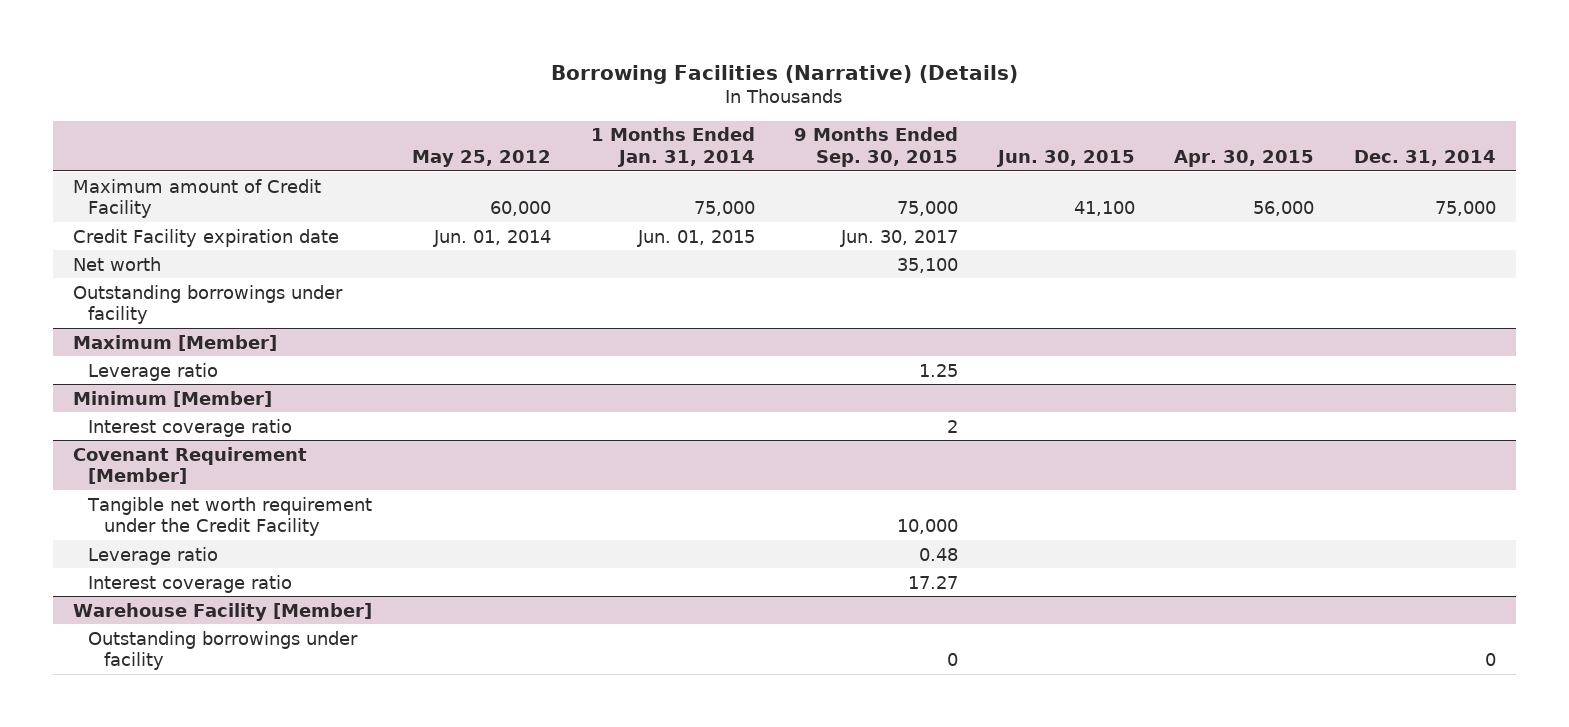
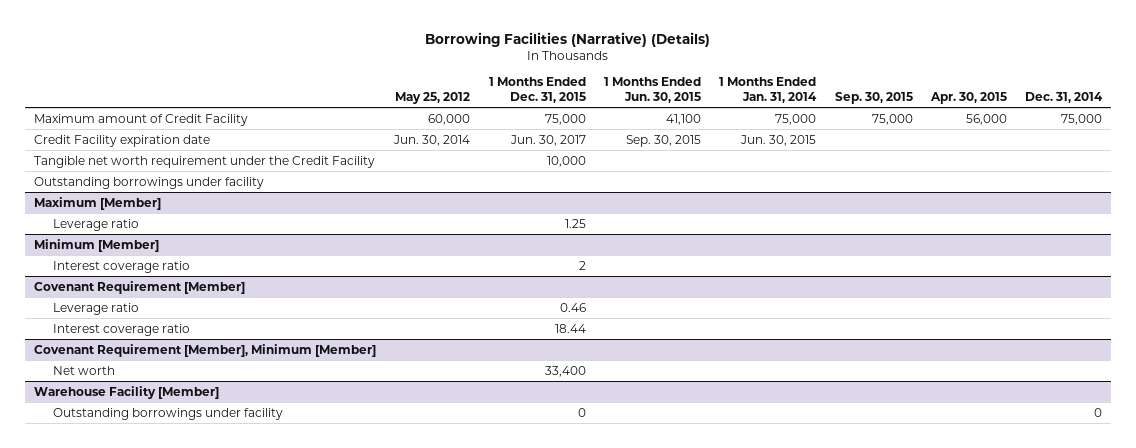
[794,127,959,167] 9 Months Ended Sep. 30, 2015 -> none
[995,149,1135,167] Jun. 30, 2015 -> none
none -> [488,77,586,103] 1 Months Ended Dec. 31, 2015
none -> [604,77,702,103] 1 Months Ended Jun. 30, 2015
none -> [834,91,913,104] Sep. 30, 2015
[72,256,161,271] Net worth -> none
[432,229,551,247] Jun. 01, 2014 -> [393,134,471,146] Jun. 30, 2014
[636,229,755,247] Jun. 01, 2015 -> [740,134,817,146] Jun. 30, 2015
none -> [34,155,376,168] Tangible net worth requirement under the Credit Facility
[87,496,373,537] Tangible net worth requirement under the Credit Facility -> none
none -> [34,343,377,357] Covenant Requirement [Member], Minimum [Member]
none -> [53,365,116,375] Net worth

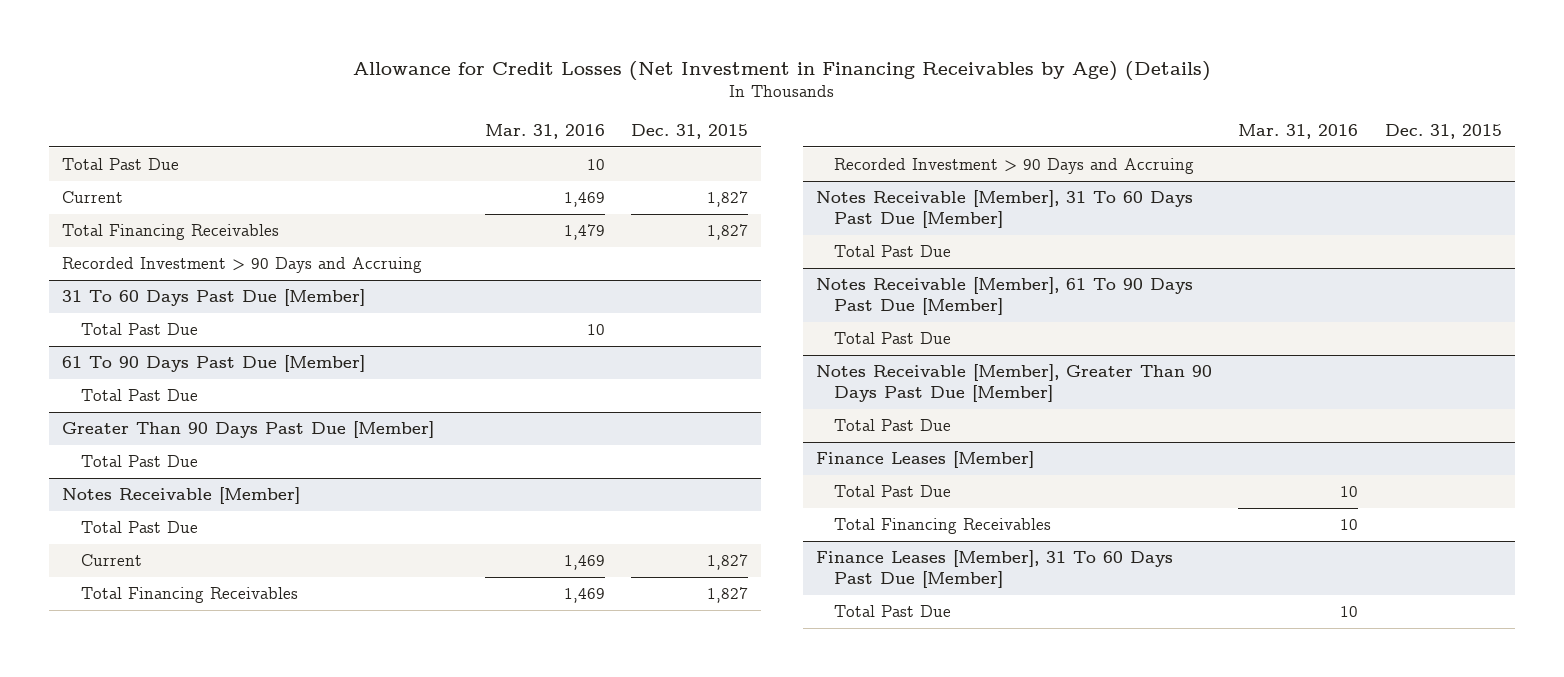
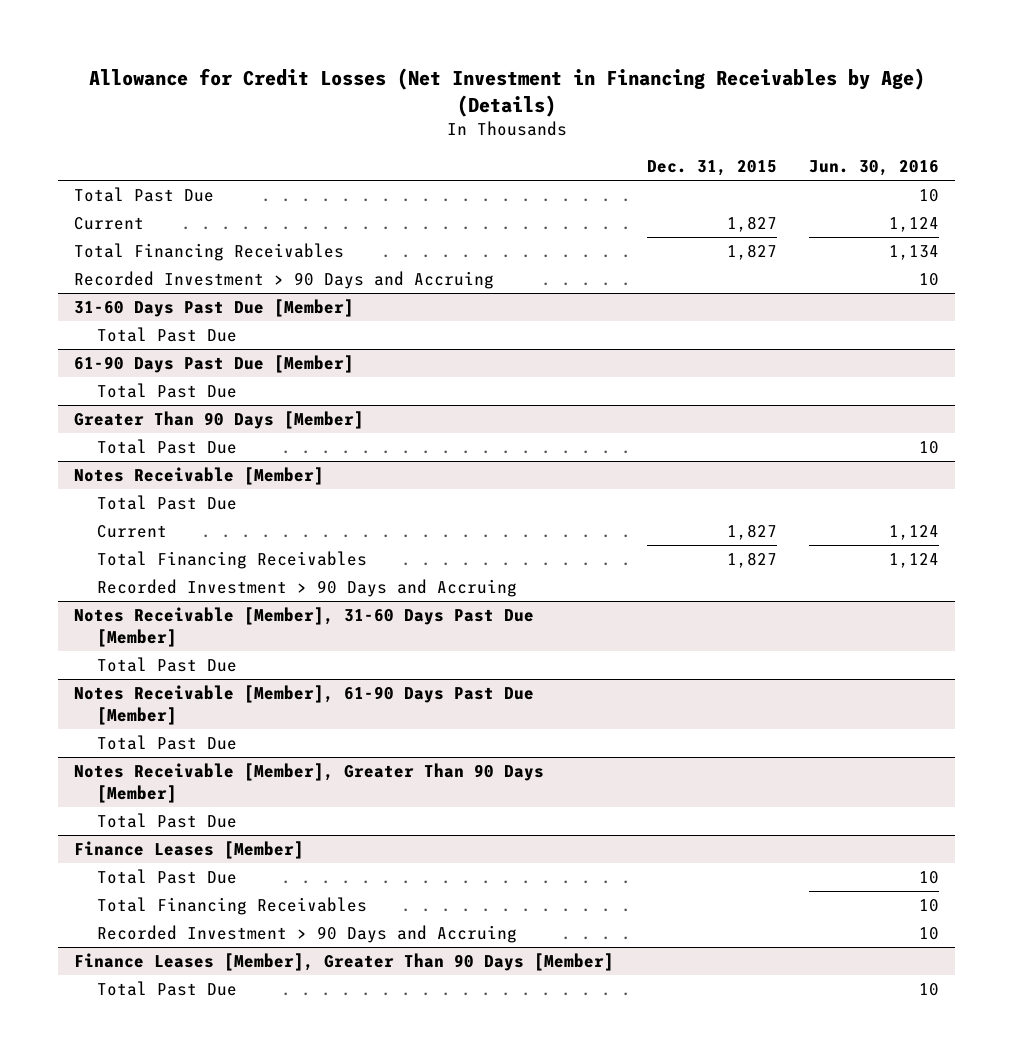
[484,123,605,139] Mar. 31, 2016 -> none
none -> [809,160,940,177] Jun. 30, 2016
[62,289,366,307] 31 To 60 Days Past Due [Member] -> [74,299,355,318] 31-60 Days Past Due [Member]
[62,355,366,373] 61 To 90 Days Past Due [Member] -> [74,355,355,374] 61-90 Days Past Due [Member]
[62,421,435,439] Greater Than 90 Days Past Due [Member] -> [74,411,365,430] Greater Than 90 Days [Member]
[815,190,1193,228] Notes Receivable [Member], 31 To 60 Days Past Due [Member] -> [74,607,535,647] Notes Receivable [Member], 31-60 Days Past Due [Member]
[815,277,1193,315] Notes Receivable [Member], 61 To 90 Days Past Due [Member] -> [74,685,535,725] Notes Receivable [Member], 61-90 Days Past Due [Member]
[815,364,1212,402] Notes Receivable [Member], Greater Than 90 Days Past Due [Member] -> [74,763,545,803] Notes Receivable [Member], Greater Than 90 Days [Member]
[815,550,1173,588] Finance Leases [Member], 31 To 60 Days Past Due [Member] -> none
[834,605,952,618] Total Past Due -> none
none -> [96,925,517,944] Recorded Investment > 90 Days and Accruing
none -> [74,953,615,972] Finance Leases [Member], Greater Than 90 Days [Member]
none -> [96,981,237,997] Total Past Due

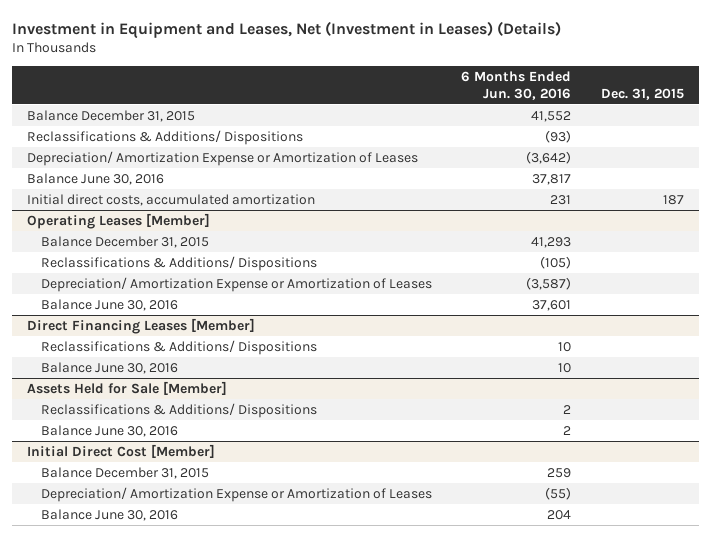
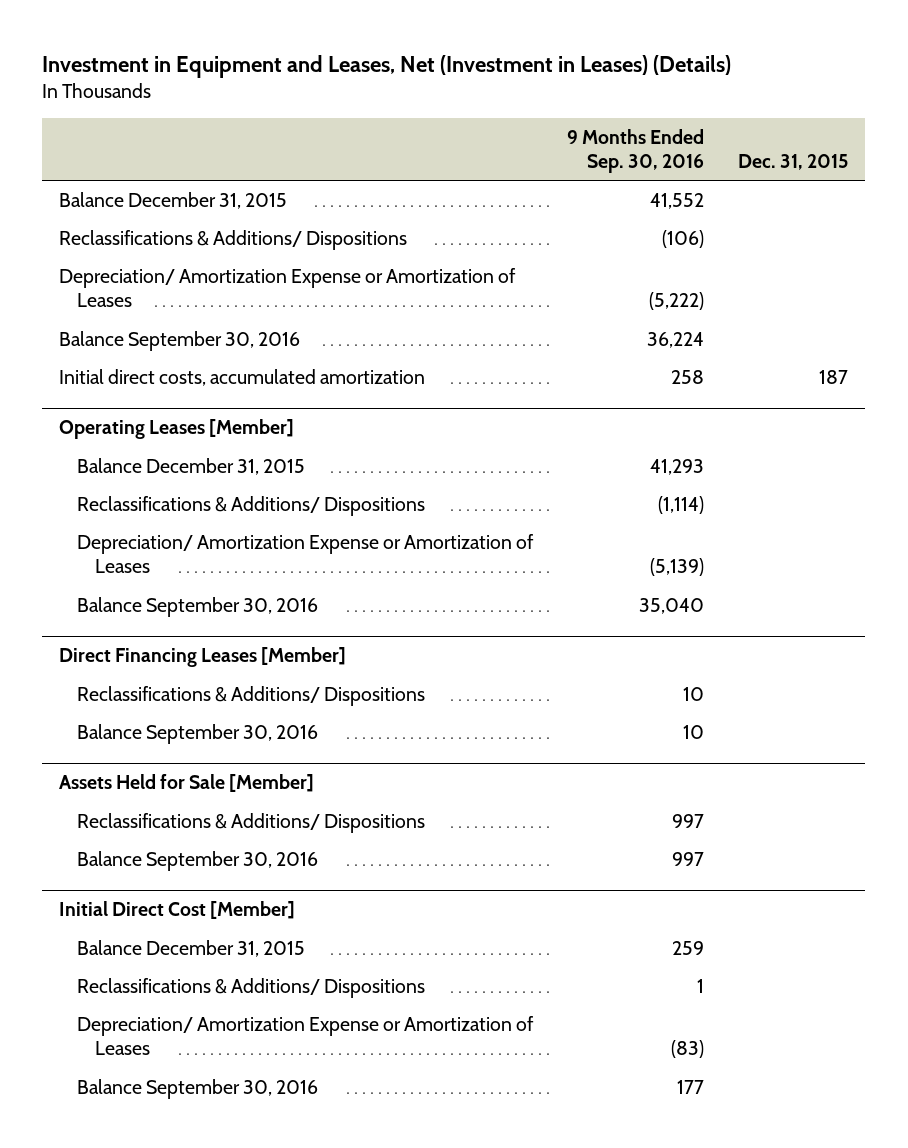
[461,71,572,100] 6 Months Ended Jun. 30, 2016 -> none
none -> [567,128,705,173] 9 Months Ended Sep. 30, 2016
[26,172,164,185] Balance June 30, 2016 -> [59,330,301,351] Balance September 30, 2016
[40,298,178,311] Balance June 30, 2016 -> [77,596,319,617] Balance September 30, 2016
[40,361,178,374] Balance June 30, 2016 -> [77,723,319,744] Balance September 30, 2016
[40,424,178,437] Balance June 30, 2016 -> [77,850,319,871] Balance September 30, 2016
none -> [77,977,426,998] Reclassifications & Additions/ Dispositions
[40,508,178,521] Balance June 30, 2016 -> [77,1078,319,1099] Balance September 30, 2016

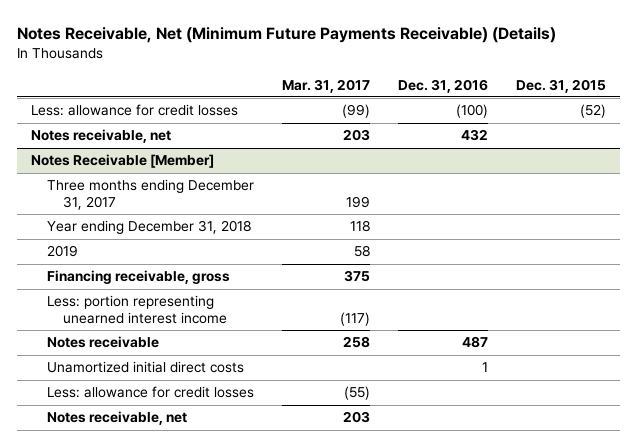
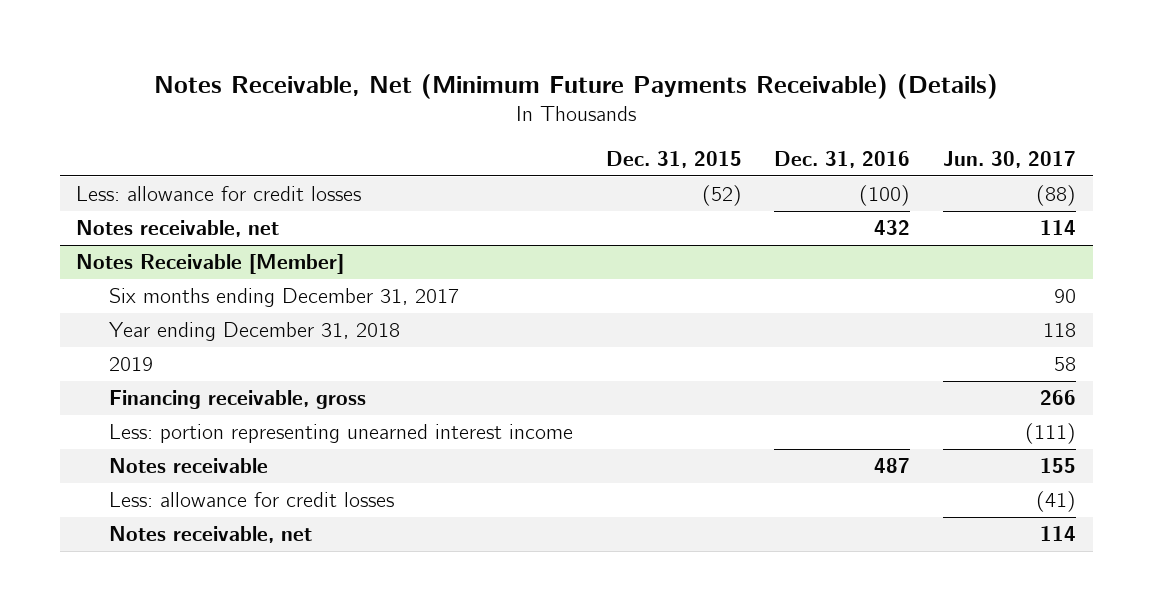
[281,78,370,93] Mar. 31, 2017 -> none
none -> [943,151,1077,169] Jun. 30, 2017
[47,179,255,210] Three months ending December 31, 2017 -> [108,288,459,308] Six months ending December 31, 2017
[47,361,245,374] Unamortized initial direct costs -> none

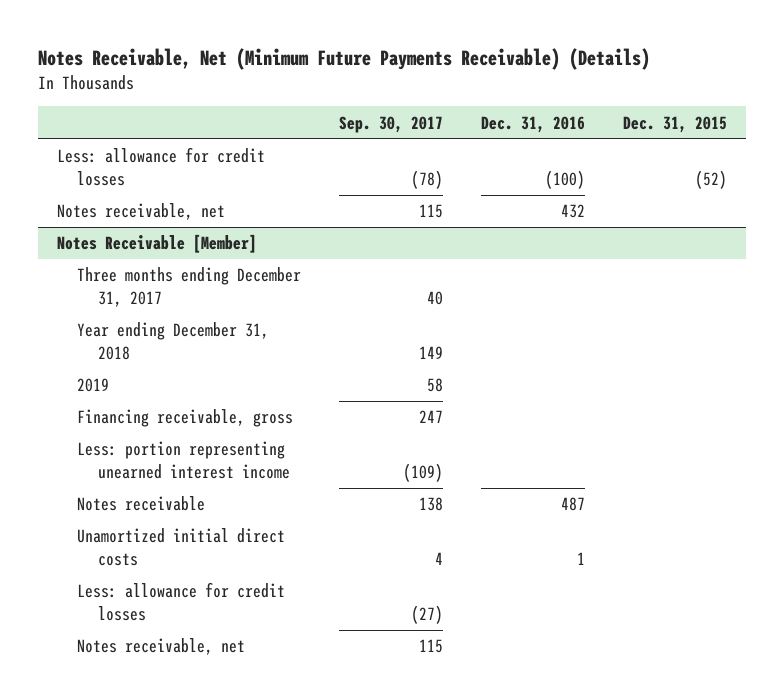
[943,151,1077,169] Jun. 30, 2017 -> none
none -> [339,115,444,133] Sep. 30, 2017
[108,288,459,308] Six months ending December 31, 2017 -> [77,267,302,307] Three months ending December 31, 2017
none -> [77,528,286,566] Unamortized initial direct costs

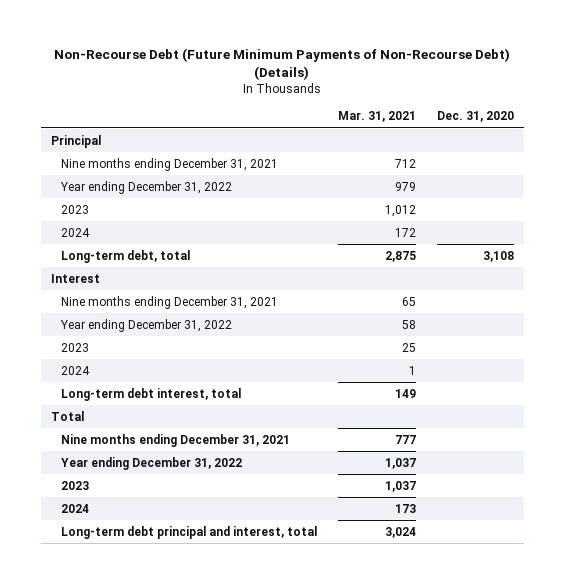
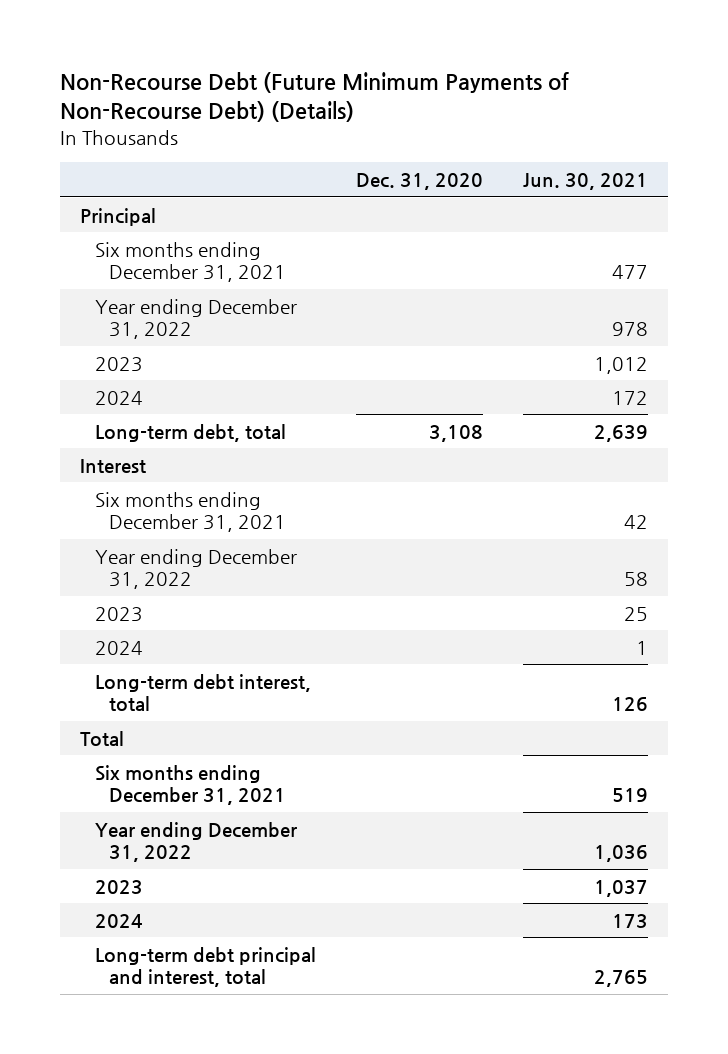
[337,111,416,123] Mar. 31, 2021 -> none
none -> [522,173,648,191] Jun. 30, 2021
[60,157,278,171] Nine months ending December 31, 2021 -> [94,241,287,282] Six months ending December 31, 2021
[60,295,278,309] Nine months ending December 31, 2021 -> [94,491,287,532] Six months ending December 31, 2021
[60,433,290,447] Nine months ending December 31, 2021 -> [94,764,287,805] Six months ending December 31, 2021

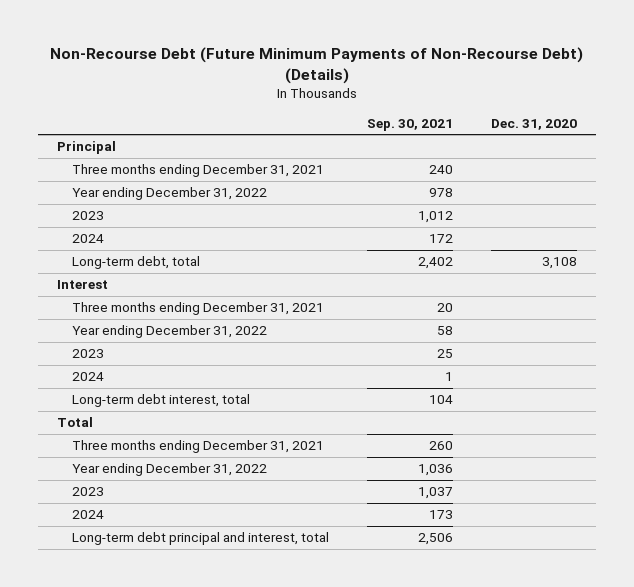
[522,173,648,191] Jun. 30, 2021 -> none
none -> [366,118,453,131] Sep. 30, 2021
[94,241,287,282] Six months ending December 31, 2021 -> [72,164,325,178] Three months ending December 31, 2021
[94,491,287,532] Six months ending December 31, 2021 -> [72,302,325,316] Three months ending December 31, 2021
[94,764,287,805] Six months ending December 31, 2021 -> [72,440,325,454] Three months ending December 31, 2021

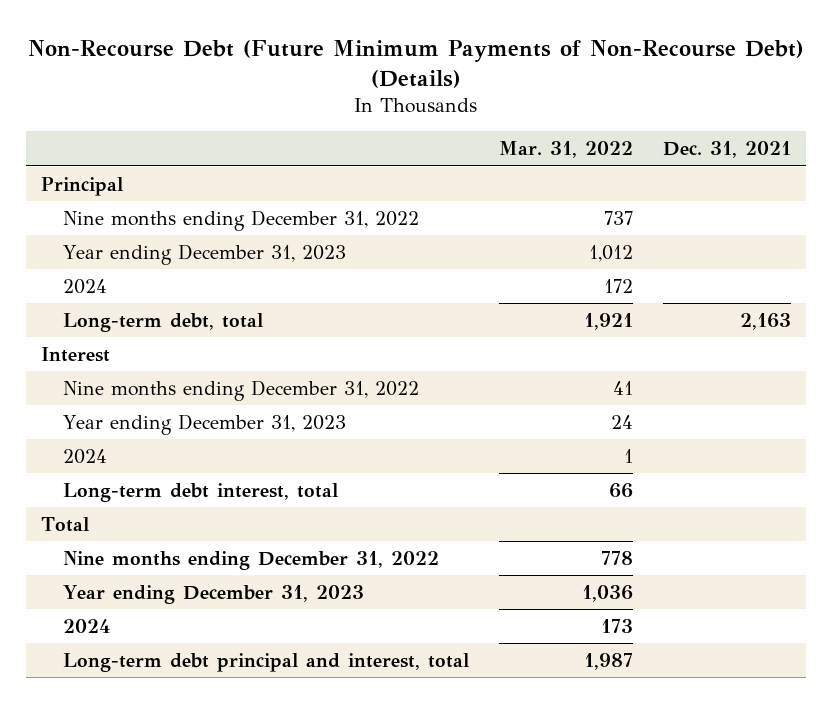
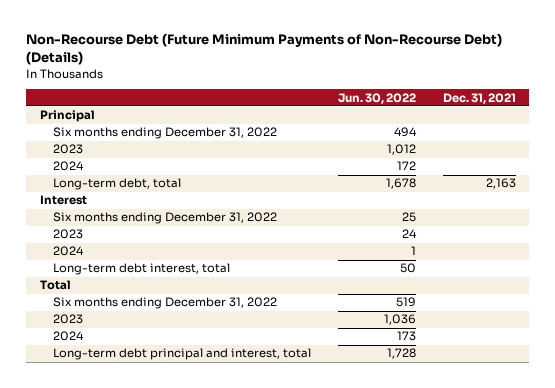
[499,141,634,159] Mar. 31, 2022 -> none
none -> [337,92,416,104] Jun. 30, 2022
[63,209,420,231] Nine months ending December 31, 2022 -> [53,127,278,140] Six months ending December 31, 2022
[63,243,347,265] Year ending December 31, 2023 -> [53,144,84,155] 2023
[63,379,420,401] Nine months ending December 31, 2022 -> [53,212,278,225] Six months ending December 31, 2022
[63,413,347,435] Year ending December 31, 2023 -> [53,229,84,240] 2023
[63,550,440,570] Nine months ending December 31, 2022 -> [53,297,278,310] Six months ending December 31, 2022
[63,584,365,604] Year ending December 31, 2023 -> [53,314,84,325] 2023

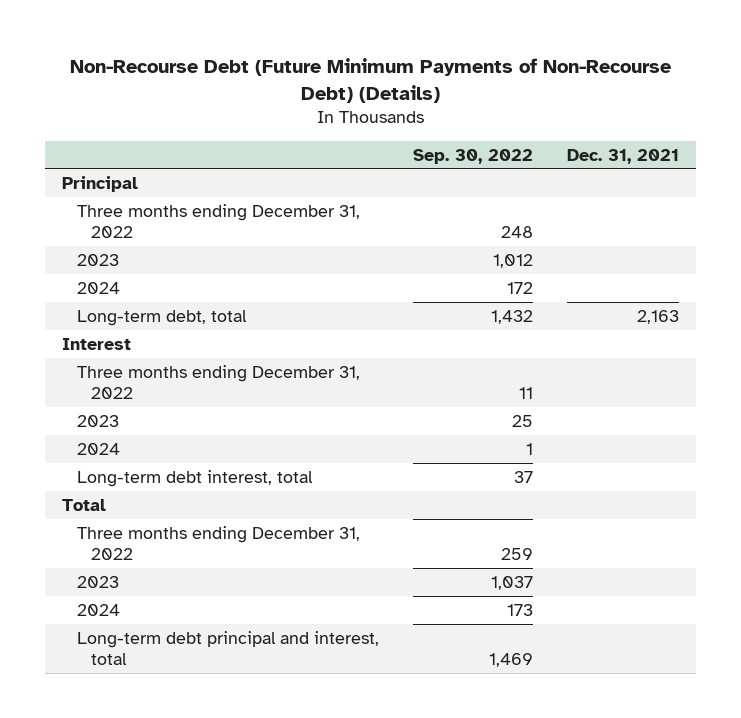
[337,92,416,104] Jun. 30, 2022 -> none
none -> [412,148,533,164] Sep. 30, 2022
[53,127,278,140] Six months ending December 31, 2022 -> [76,203,360,239] Three months ending December 31, 2022
[53,212,278,225] Six months ending December 31, 2022 -> [76,364,360,400] Three months ending December 31, 2022
[53,297,278,310] Six months ending December 31, 2022 -> [76,525,360,561] Three months ending December 31, 2022

